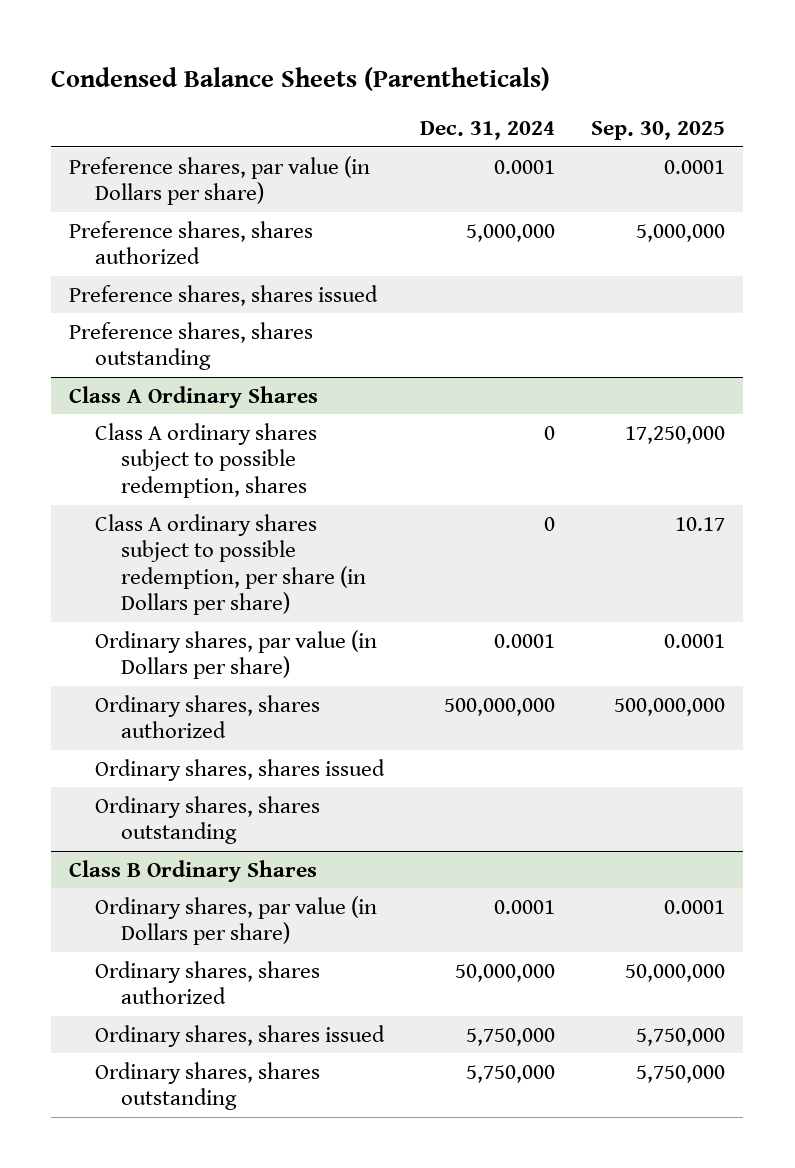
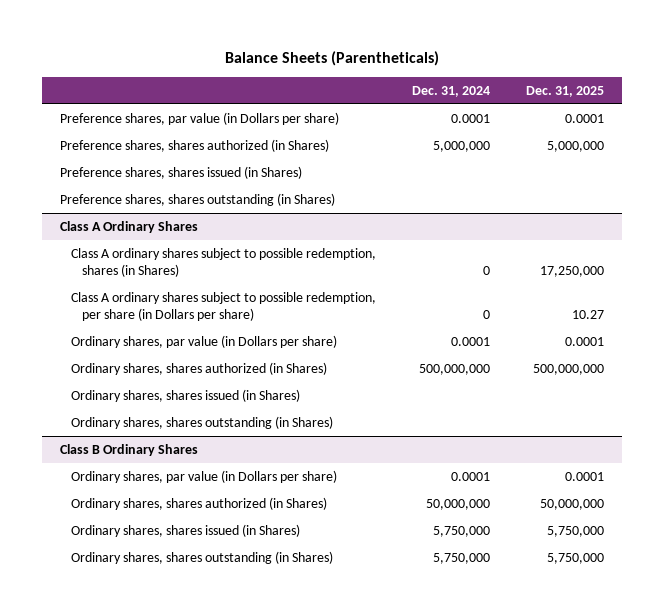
[51,66,551,91] Condensed Balance Sheets (Parentheticals) -> [225,51,440,67] Balance Sheets (Parentheticals)
[591,121,726,141] Sep. 30, 2025 -> none
none -> [526,85,605,97] Dec. 31, 2025
[69,220,314,265] Preference shares, shares authorized -> [60,138,330,152] Preference shares, shares authorized (in Shares)
[69,284,379,306] Preference shares, shares issued -> [60,165,303,179] Preference shares, shares issued (in Shares)
[69,321,314,371] Preference shares, shares outstanding -> [60,192,336,206] Preference shares, shares outstanding (in Shares)
[95,422,318,498] Class A ordinary shares subject to possible redemption, shares -> [71,247,377,277] Class A ordinary shares subject to possible redemption, shares (in Shares)
[95,694,321,739] Ordinary shares, shares authorized -> [71,361,328,375] Ordinary shares, shares authorized (in Shares)
[95,758,386,781] Ordinary shares, shares issued -> [71,388,301,402] Ordinary shares, shares issued (in Shares)
[95,795,321,845] Ordinary shares, shares outstanding -> [71,415,334,429] Ordinary shares, shares outstanding (in Shares)
[95,960,321,1005] Ordinary shares, shares authorized -> [71,496,328,510] Ordinary shares, shares authorized (in Shares)
[95,1024,386,1047] Ordinary shares, shares issued -> [71,523,301,537] Ordinary shares, shares issued (in Shares)
[95,1061,321,1111] Ordinary shares, shares outstanding -> [71,550,334,564] Ordinary shares, shares outstanding (in Shares)

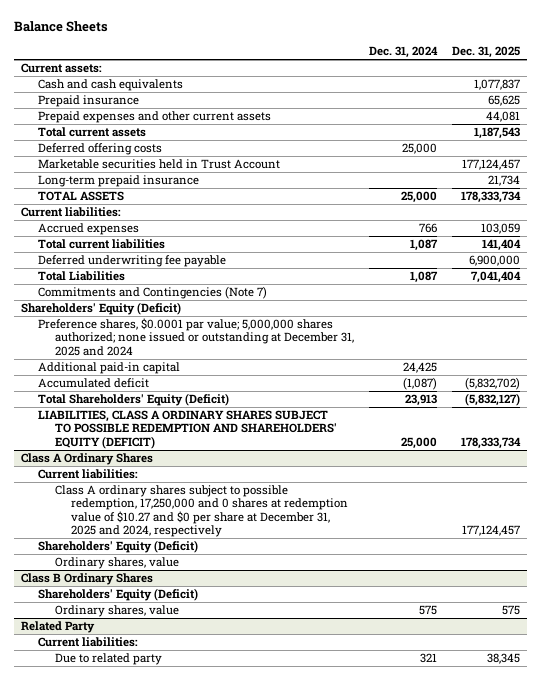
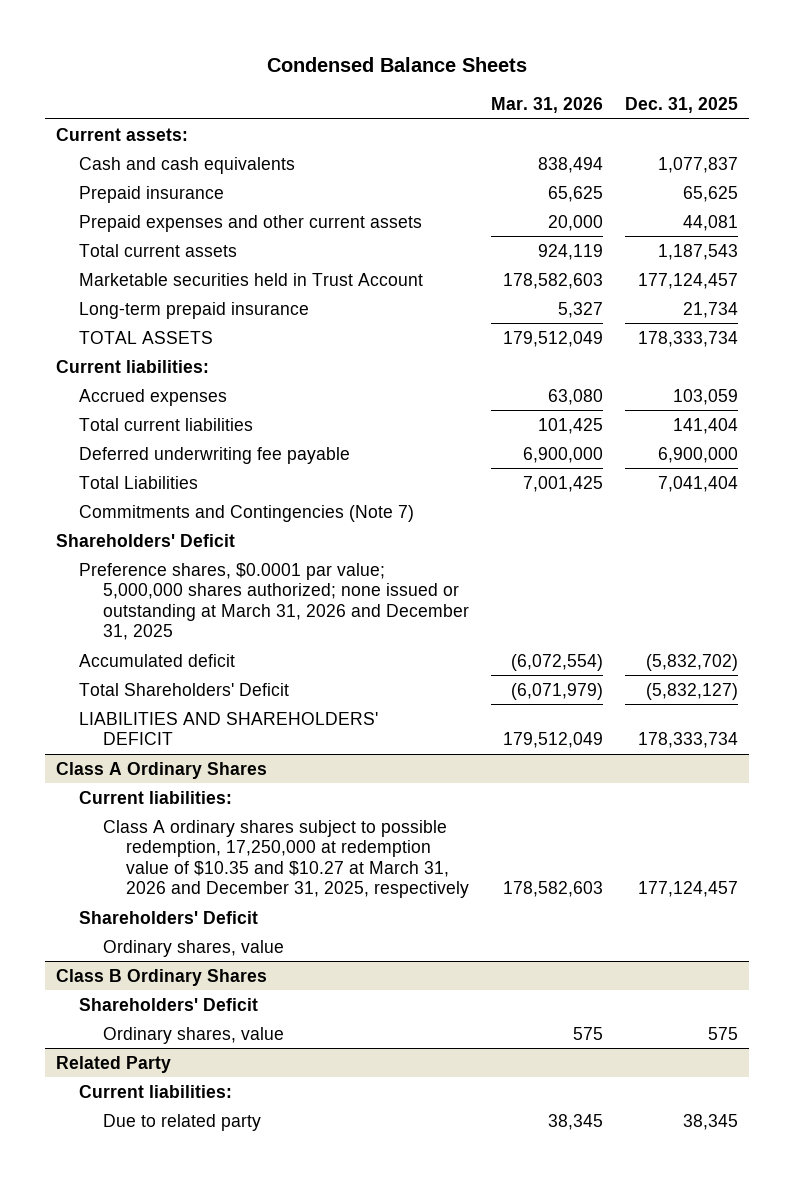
[13,21,108,33] Balance Sheets -> [267,56,528,72] Condensed Balance Sheets
[368,45,438,58] Dec. 31, 2024 -> none
none -> [491,96,604,113] Mar. 31, 2026
[37,143,162,156] Deferred offering costs -> none
[37,362,180,375] Additional paid-in capital -> none
[21,302,182,316] Shareholders' Equity (Deficit) -> [55,533,235,547] Shareholders' Deficit
[37,318,354,356] Preference shares, $0.0001 par value; 5,000,000 shares authorized; none issued or outstanding at December 31, 2025 and 2024 -> [79,562,469,641] Preference shares, $0.0001 par value; 5,000,000 shares authorized; none issued or outstanding at March 31, 2026 and December 31, 2025
[37,393,229,407] Total Shareholders' Equity (Deficit) -> [79,682,290,696] Total Shareholders' Deficit
[37,410,337,449] LIABILITIES, CLASS A ORDINARY SHARES SUBJECT TO POSSIBLE REDEMPTION AND SHAREHOLDERS' EQUITY (DEFICIT) -> [79,711,379,746] LIABILITIES AND SHAREHOLDERS' DEFICIT
[54,485,349,537] Class A ordinary shares subject to possible redemption, 17,250,000 and 0 shares at redemption value of $10.27 and $0 per share at December 31, 2025 and 2024, respectively -> [102,819,469,899] Class A ordinary shares subject to possible redemption, 17,250,000 at redemption value of $10.35 and $10.27 at March 31, 2026 and December 31, 2025, respectively
[37,540,198,554] Shareholders' Equity (Deficit) -> [79,910,259,924] Shareholders' Deficit
[37,588,198,602] Shareholders' Equity (Deficit) -> [79,997,259,1011] Shareholders' Deficit

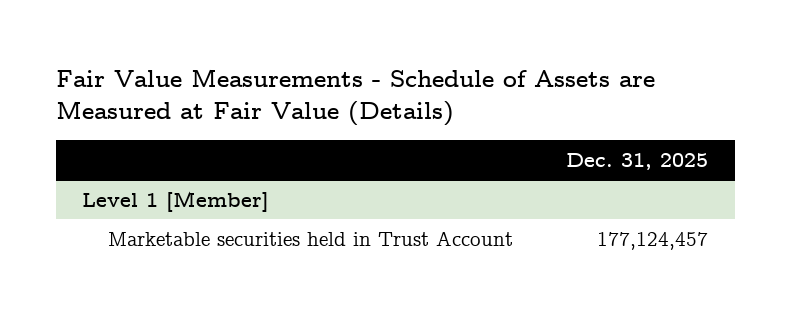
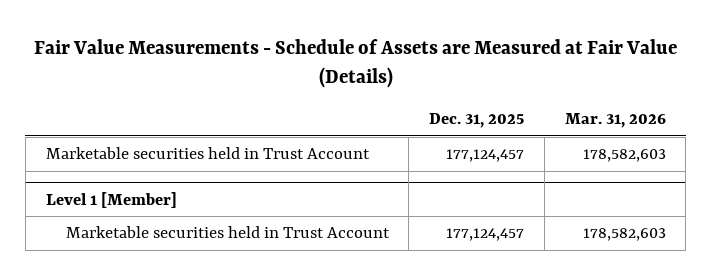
none -> [564,113,666,129] Mar. 31, 2026
none -> [45,147,370,160] Marketable securities held in Trust Account

